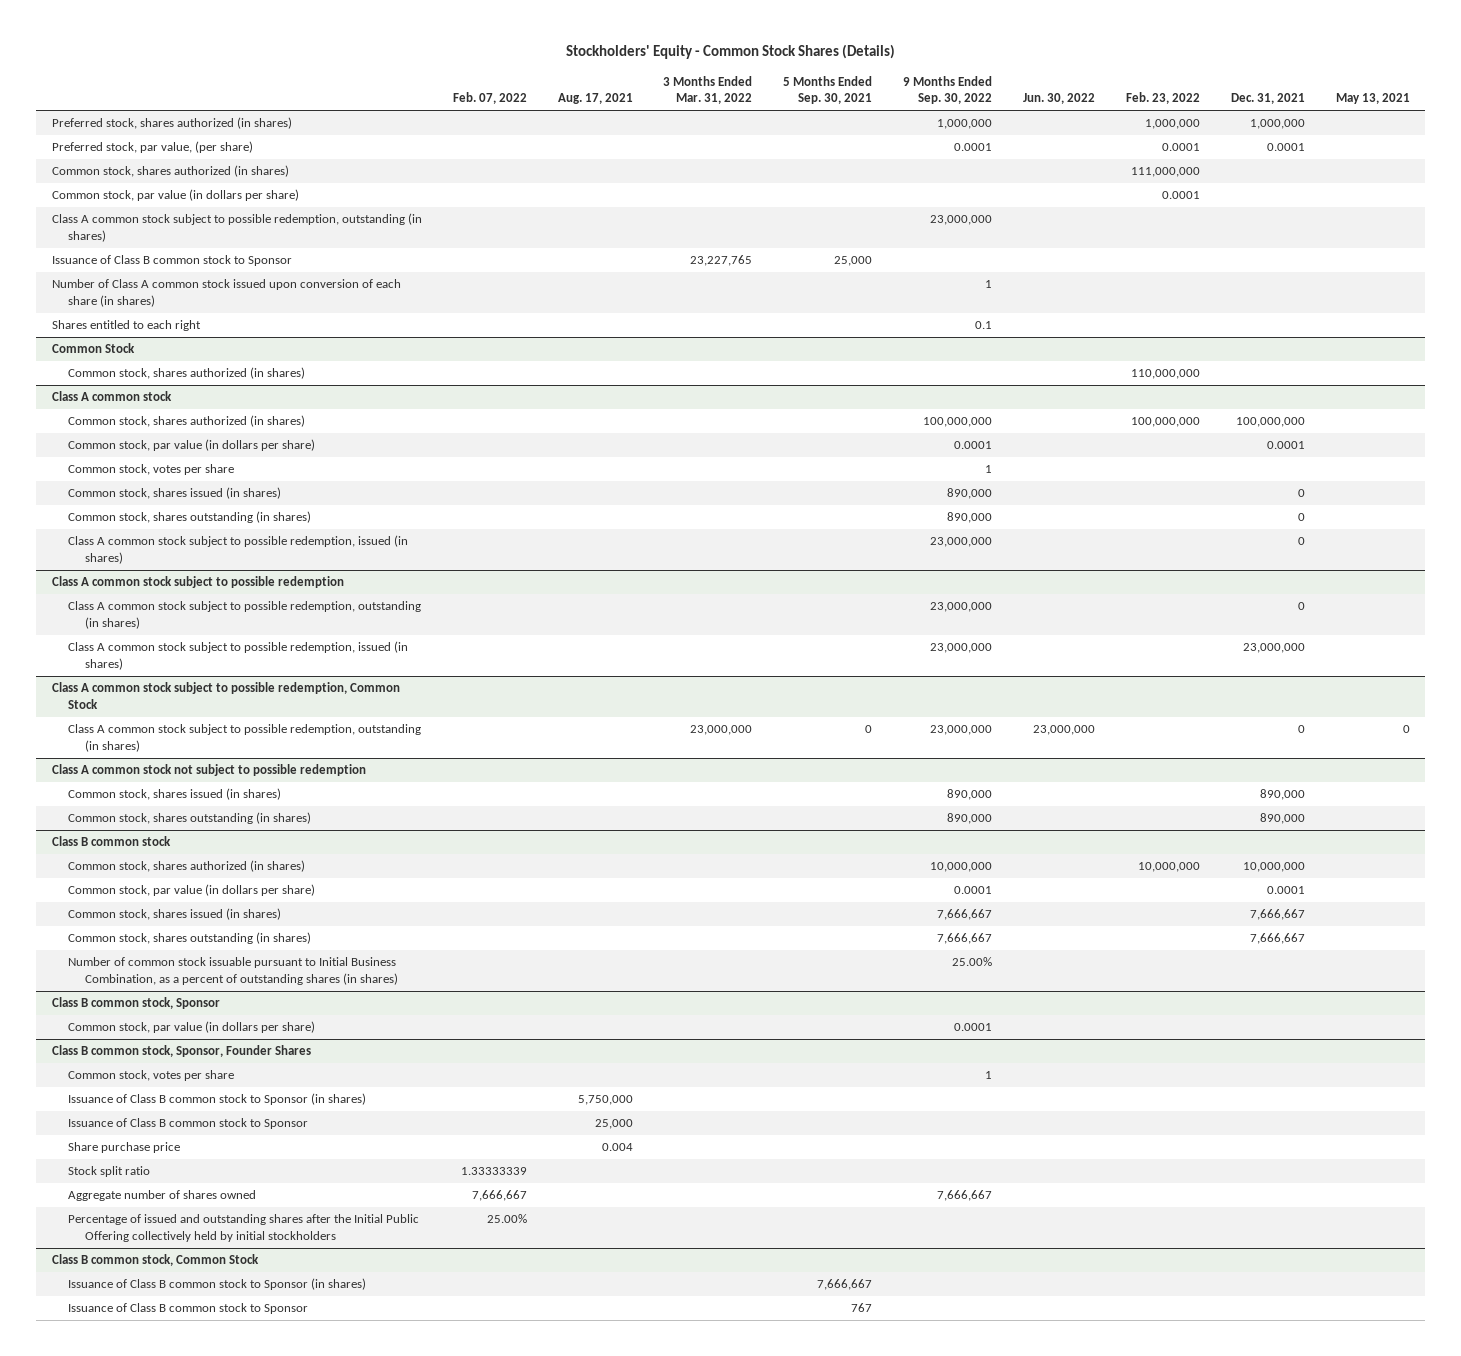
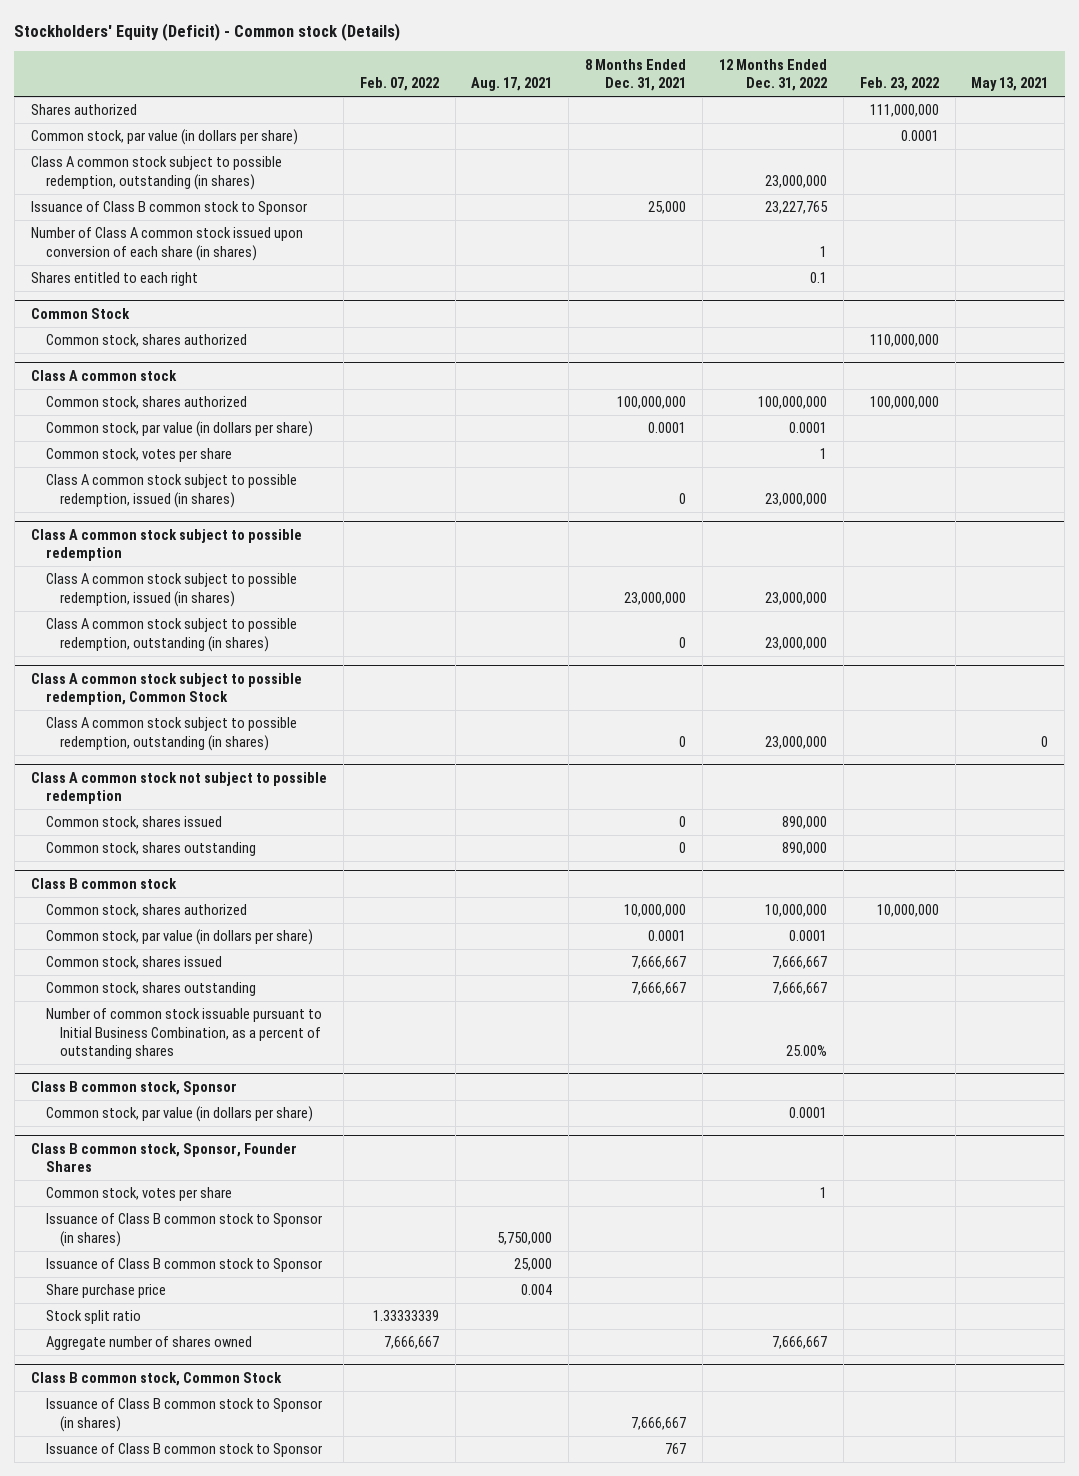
[565,44,895,60] Stockholders' Equity - Common Stock Shares (Details) -> [14,22,401,41] Stockholders' Equity (Deficit) - Common stock (Details)
[663,75,753,105] 3 Months Ended Mar. 31, 2022 -> none
[783,75,873,105] 5 Months Ended Sep. 30, 2021 -> none
[903,75,993,105] 9 Months Ended Sep. 30, 2022 -> none
[1022,93,1095,105] Jun. 30, 2022 -> none
[1230,93,1305,105] Dec. 31, 2021 -> none
none -> [585,58,687,92] 8 Months Ended Dec. 31, 2021
none -> [718,58,827,92] 12 Months Ended Dec. 31, 2022
[51,117,292,130] Preferred stock, shares authorized (in shares) -> none
[51,141,253,154] Preferred stock, par value, (per share) -> none
[51,165,289,178] Common stock, shares authorized (in shares) -> [30,104,137,116] Shares authorized
[68,367,306,380] Common stock, shares authorized (in shares) -> [45,334,247,348] Common stock, shares authorized
[68,415,306,428] Common stock, shares authorized (in shares) -> [45,396,247,410] Common stock, shares authorized
[68,487,282,500] Common stock, shares issued (in shares) -> none
[68,511,312,524] Common stock, shares outstanding (in shares) -> none
[68,601,422,629] Class A common stock subject to possible redemption, outstanding (in shares) -> [45,618,297,652] Class A common stock subject to possible redemption, outstanding (in shares)
[68,788,282,801] Common stock, shares issued (in shares) -> [45,816,222,830] Common stock, shares issued
[68,812,312,825] Common stock, shares outstanding (in shares) -> [45,842,256,857] Common stock, shares outstanding
[68,860,306,873] Common stock, shares authorized (in shares) -> [45,904,247,918] Common stock, shares authorized
[68,908,282,921] Common stock, shares issued (in shares) -> [45,956,222,970] Common stock, shares issued
[68,932,312,945] Common stock, shares outstanding (in shares) -> [45,982,256,997] Common stock, shares outstanding
[68,957,399,985] Number of common stock issuable pursuant to Initial Business Combination, as a percent of outstanding shares (in shares) -> [45,1008,322,1060] Number of common stock issuable pursuant to Initial Business Combination, as a percent of outstanding shares
[68,1214,420,1242] Percentage of issued and outstanding shares after the Initial Public Offering collectively held by initial stockholders -> none

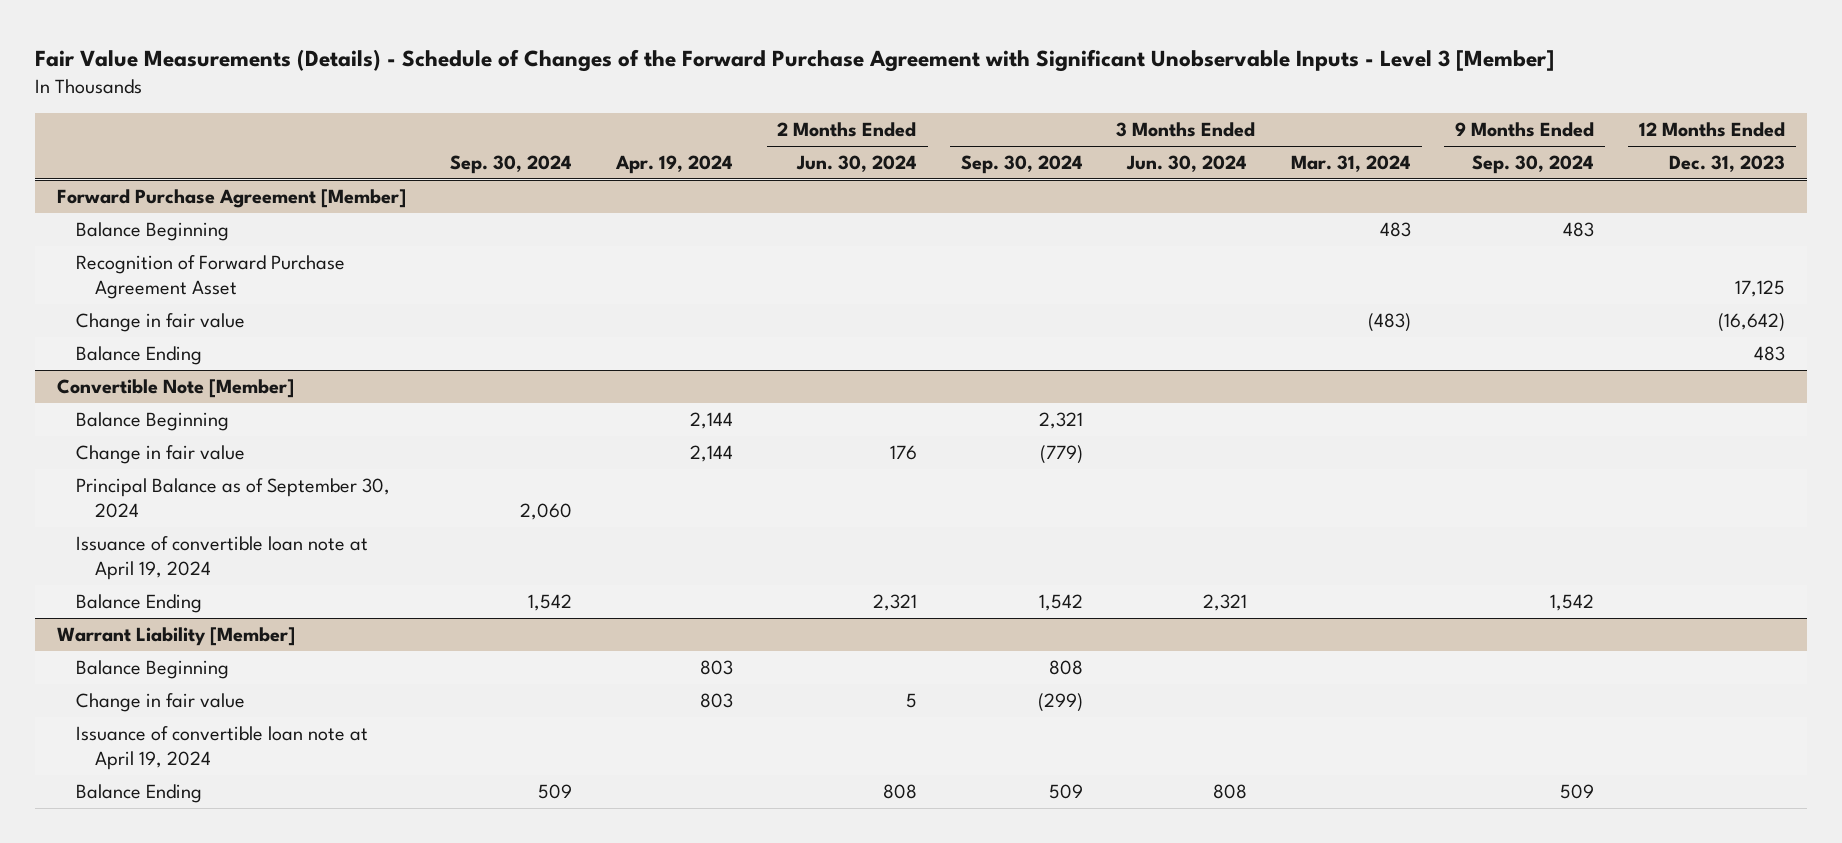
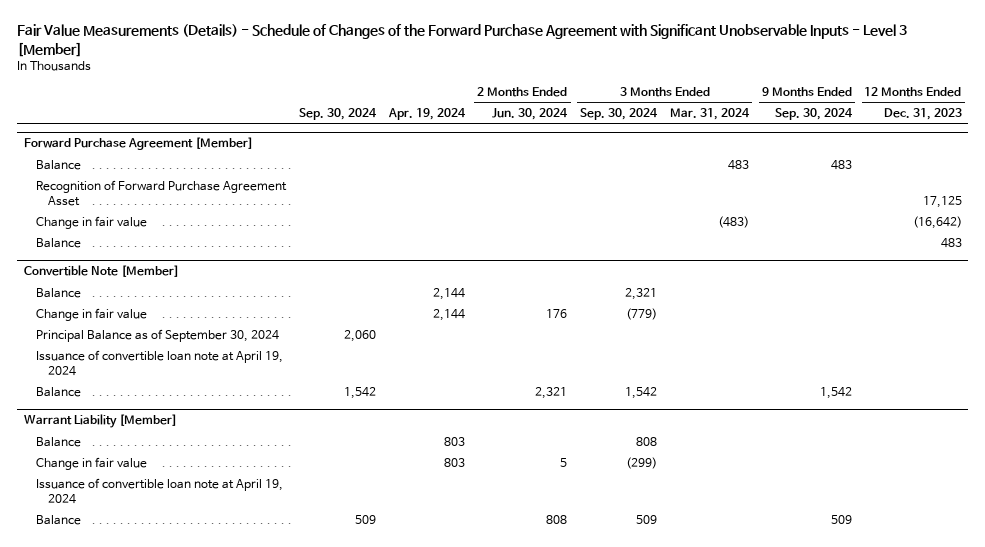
[1125,155,1247,173] Jun. 30, 2024 -> none
[76,222,230,242] Balance Beginning -> [35,159,81,170] Balance
[76,346,203,366] Balance Ending -> [35,237,81,248] Balance
[76,412,230,432] Balance Beginning -> [35,287,81,298] Balance
[76,594,203,614] Balance Ending -> [35,386,81,397] Balance
[76,660,230,680] Balance Beginning -> [35,436,81,447] Balance
[76,784,203,804] Balance Ending -> [35,514,81,525] Balance

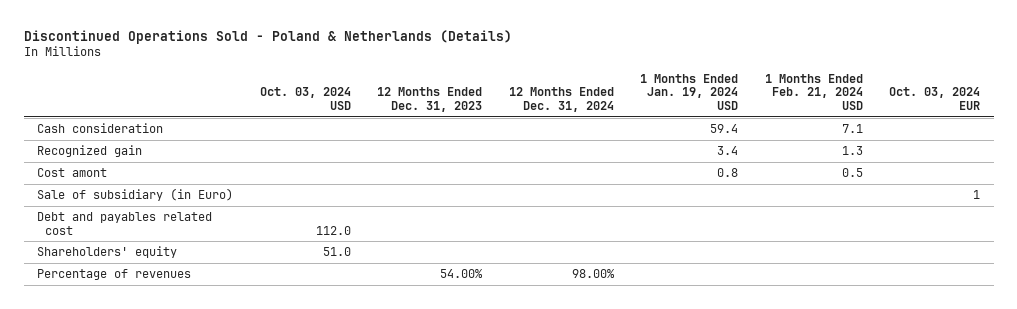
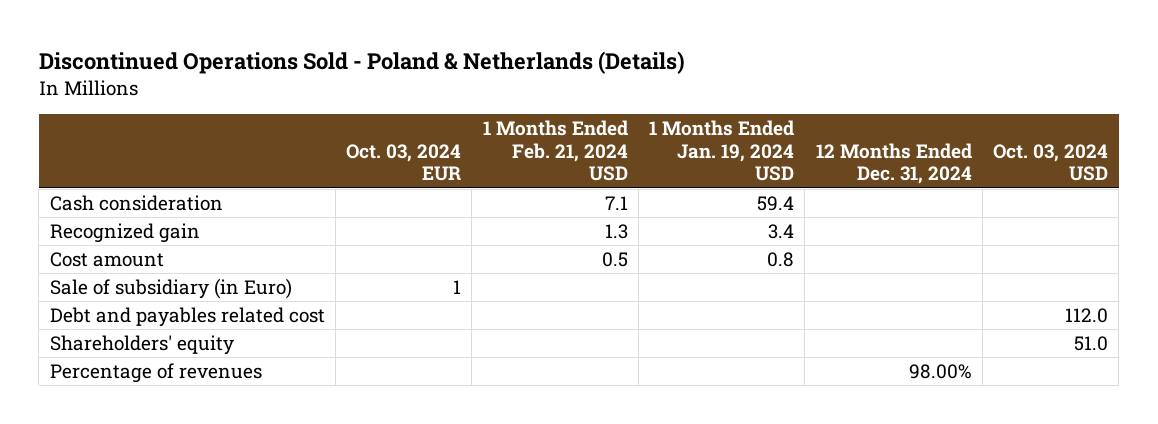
[377,87,483,112] 12 Months Ended Dec. 31, 2023 -> none
[37,168,108,178] Cost amont -> [49,251,164,267] Cost amount

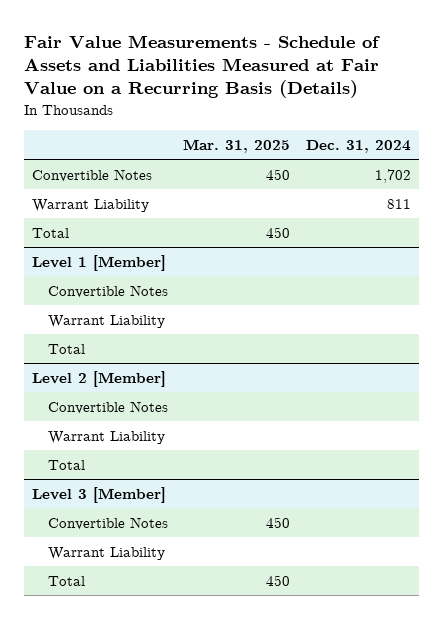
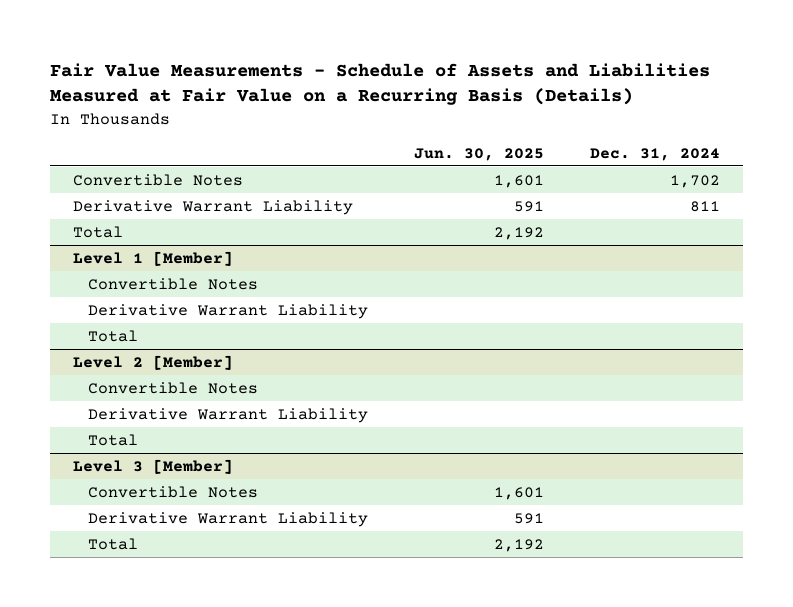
[183,138,291,153] Mar. 31, 2025 -> none
none -> [413,148,544,162] Jun. 30, 2025
[31,198,149,212] Warrant Liability -> [72,199,353,215] Derivative Warrant Liability
[47,314,165,328] Warrant Liability -> [87,303,368,319] Derivative Warrant Liability
[47,430,165,444] Warrant Liability -> [87,407,368,423] Derivative Warrant Liability
[47,546,165,560] Warrant Liability -> [87,511,368,527] Derivative Warrant Liability

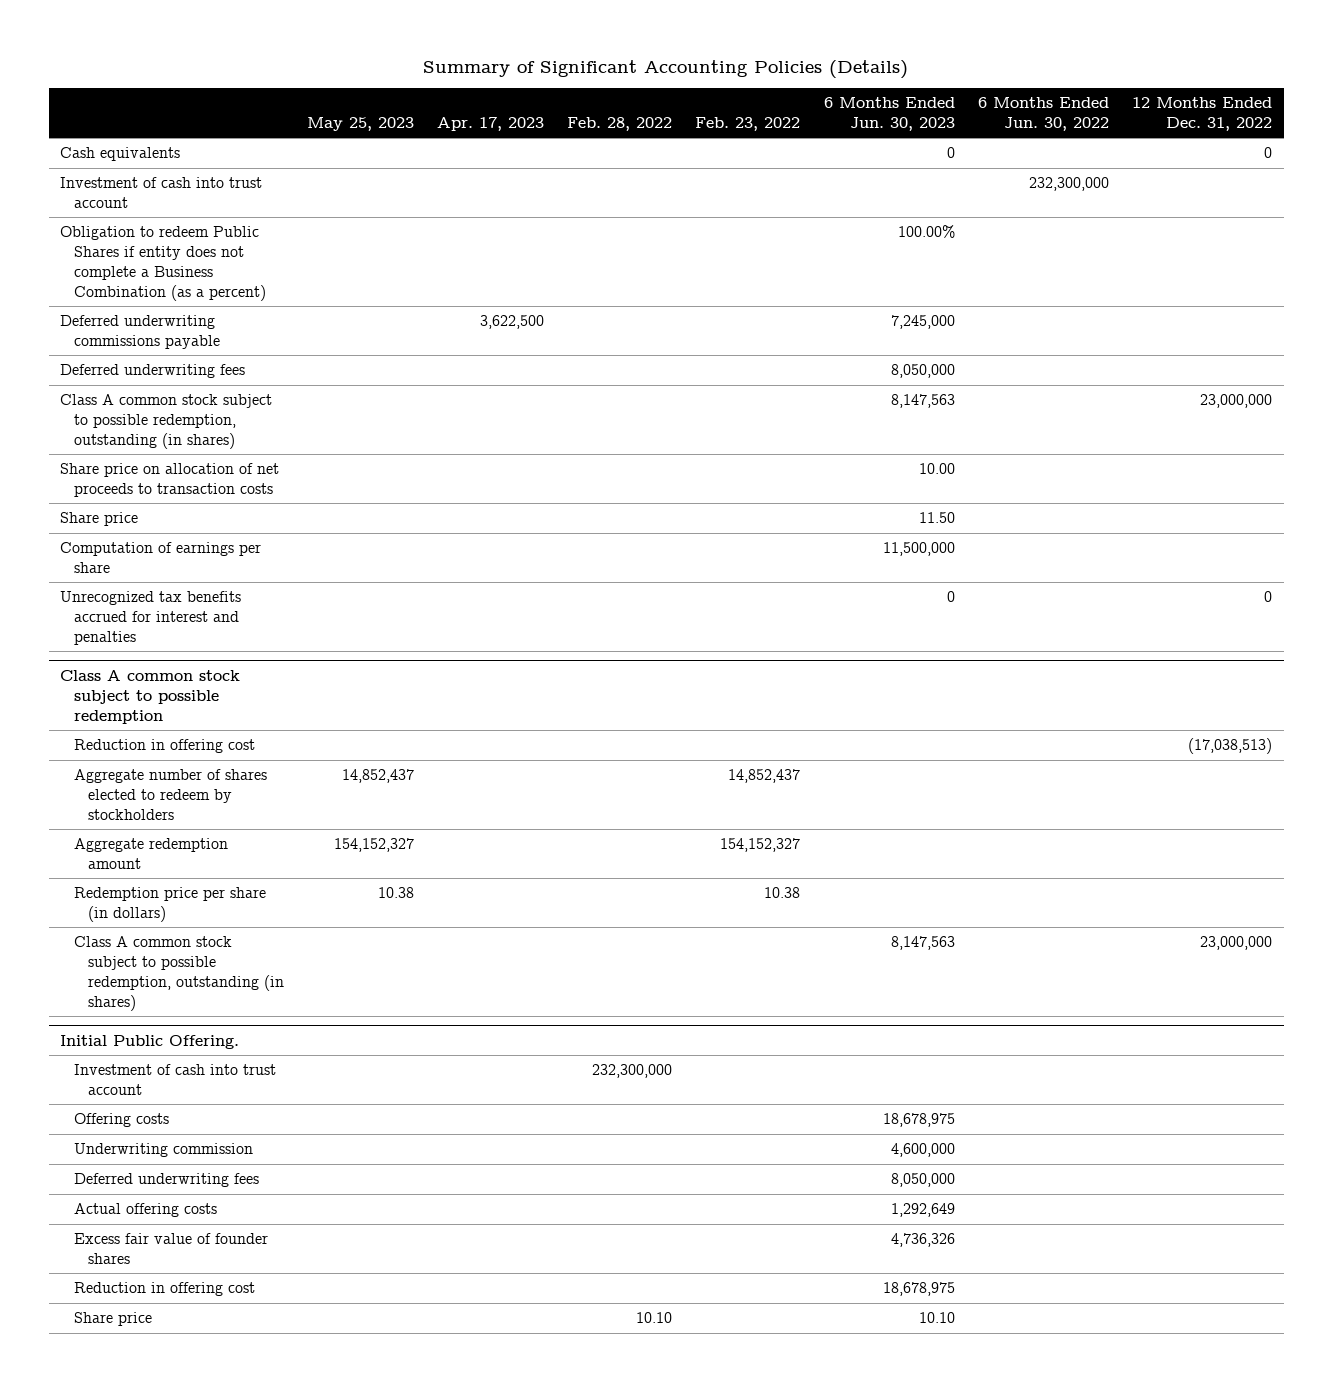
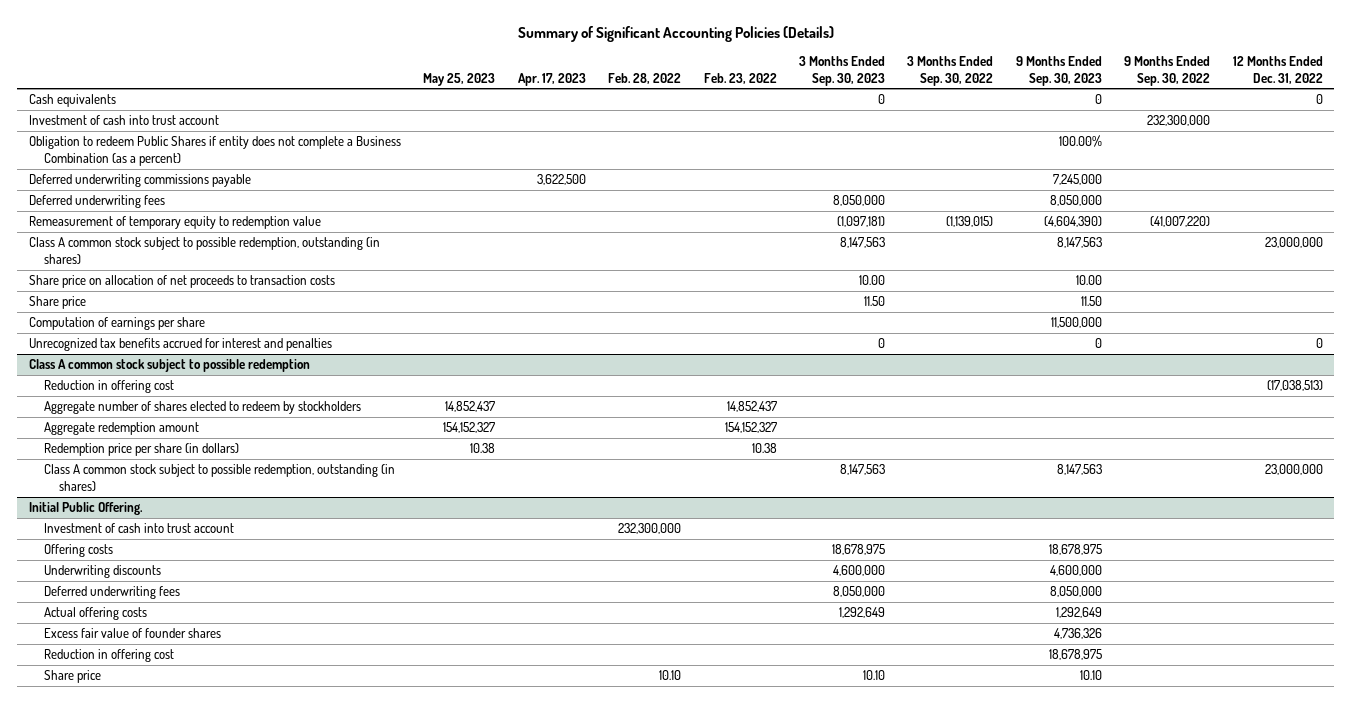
[823,97,955,132] 6 Months Ended Jun. 30, 2023 -> none
[977,97,1109,132] 6 Months Ended Jun. 30, 2022 -> none
none -> [798,55,885,86] 3 Months Ended Sep. 30, 2023
none -> [907,55,994,86] 3 Months Ended Sep. 30, 2022
none -> [1015,55,1102,86] 9 Months Ended Sep. 30, 2023
none -> [1124,55,1211,86] 9 Months Ended Sep. 30, 2022
none -> [28,216,321,230] Remeasurement of temporary equity to redemption value
[73,1143,253,1158] Underwriting commission -> [43,565,161,579] Underwriting discounts

